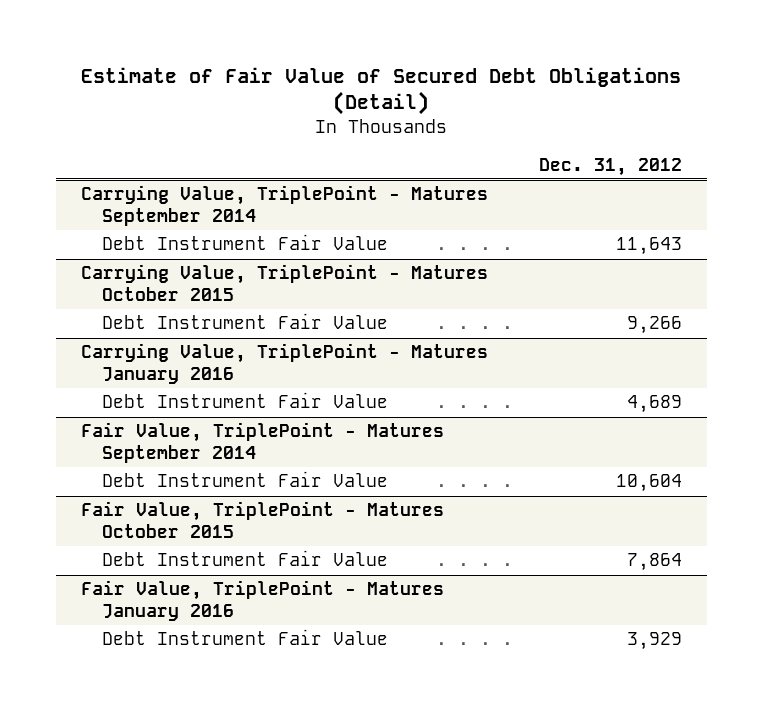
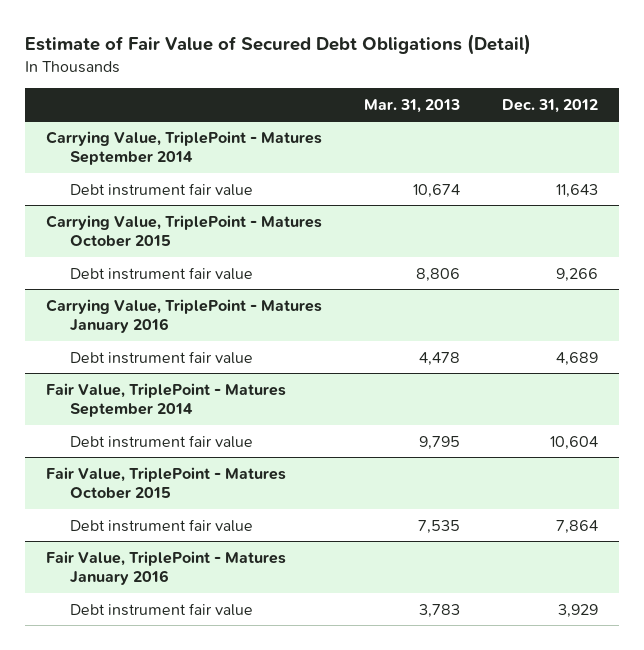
none -> [364,98,461,113] Mar. 31, 2013
[101,234,388,251] Debt Instrument Fair Value -> [69,182,253,196] Debt instrument fair value
[101,313,388,330] Debt Instrument Fair Value -> [69,266,253,280] Debt instrument fair value
[101,392,388,409] Debt Instrument Fair Value -> [69,350,253,364] Debt instrument fair value
[101,471,388,488] Debt Instrument Fair Value -> [69,434,253,448] Debt instrument fair value
[101,550,388,567] Debt Instrument Fair Value -> [69,518,253,532] Debt instrument fair value
[101,629,388,646] Debt Instrument Fair Value -> [69,602,253,616] Debt instrument fair value

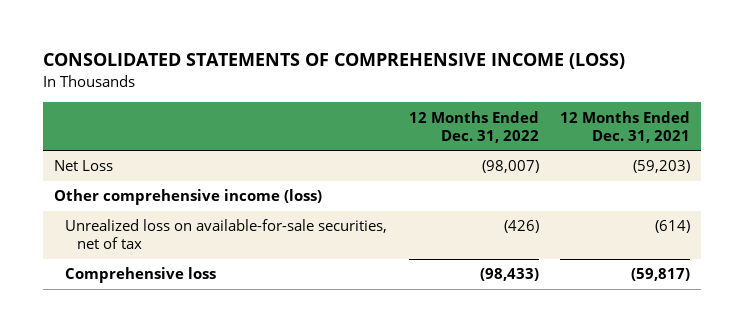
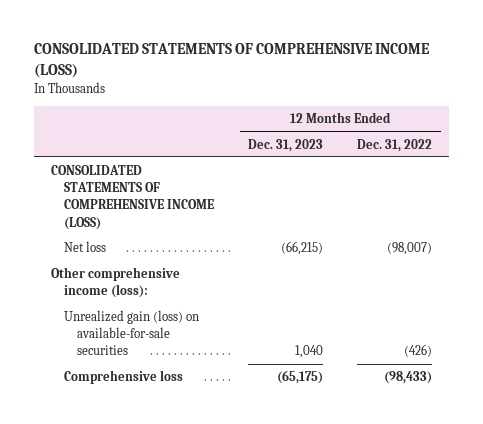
[560,110,691,143] 12 Months Ended Dec. 31, 2021 -> none
none -> [248,138,324,152] Dec. 31, 2023
none -> [50,165,215,230] CONSOLIDATED STATEMENTS OF COMPREHENSIVE INCOME (LOSS)
[53,160,113,172] Net Loss -> [64,241,107,253] Net loss
[53,189,322,206] Other comprehensive income (loss) -> [50,267,180,299] Other comprehensive income (loss):
[65,219,388,250] Unrealized loss on available-for-sale securities, net of tax -> [64,310,200,356] Unrealized gain (loss) on available-for-sale securities

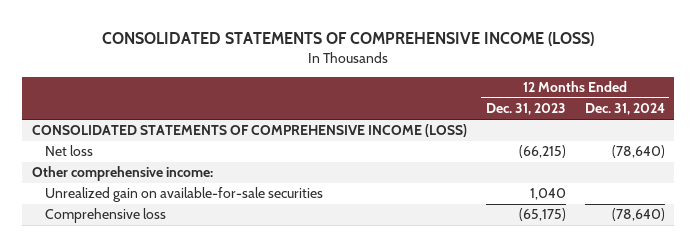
[357,138,433,152] Dec. 31, 2022 -> none
none -> [584,103,665,116] Dec. 31, 2024
[50,267,180,299] Other comprehensive income (loss): -> [31,166,213,182] Other comprehensive income:
[64,310,200,356] Unrealized gain (loss) on available-for-sale securities -> [45,187,324,203] Unrealized gain on available-for-sale securities

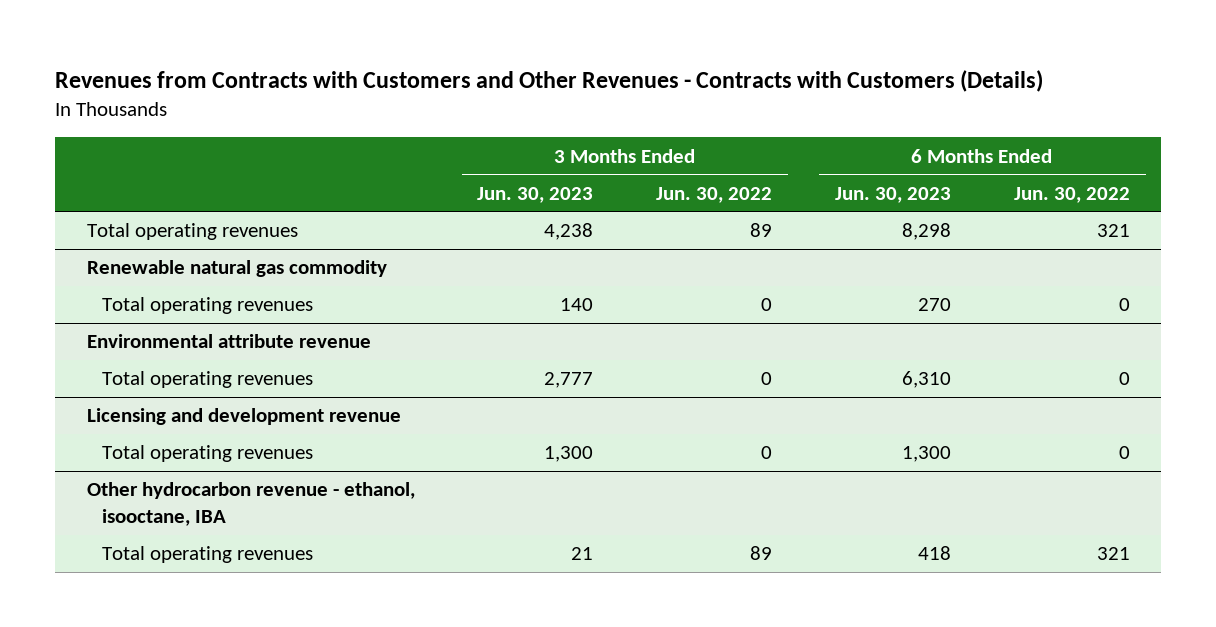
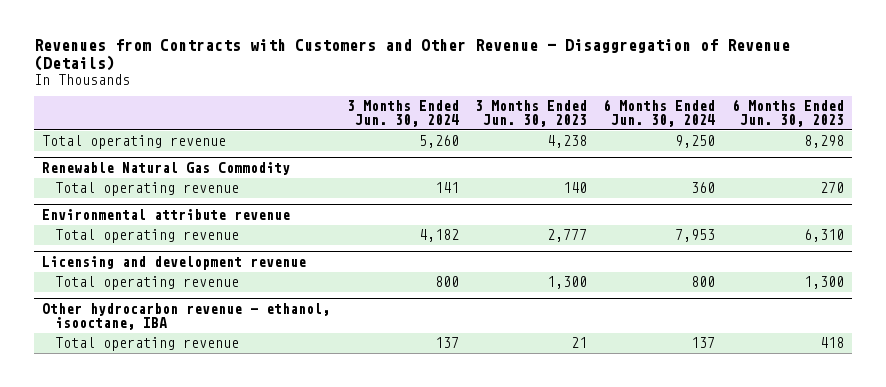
[55,69,1044,92] Revenues from Contracts with Customers and Other Revenues - Contracts with Customers (Details) -> [33,39,790,72] Revenues from Contracts with Customers and Other Revenue - Disaggregation of Revenue (Details)
[656,186,773,203] Jun. 30, 2022 -> none
[1013,186,1130,203] Jun. 30, 2022 -> none
none -> [346,100,459,127] 3 Months Ended Jun. 30, 2024
none -> [603,99,716,127] 6 Months Ended Jun. 30, 2024
[86,223,298,241] Total operating revenues -> [42,135,227,150] Total operating revenue
[86,260,387,278] Renewable natural gas commodity -> [42,162,291,176] Renewable Natural Gas Commodity
[102,297,314,315] Total operating revenues -> [55,182,240,197] Total operating revenue
[102,371,314,389] Total operating revenues -> [55,229,240,244] Total operating revenue
[102,445,314,463] Total operating revenues -> [55,276,240,291] Total operating revenue
[102,546,314,564] Total operating revenues -> [55,337,240,352] Total operating revenue

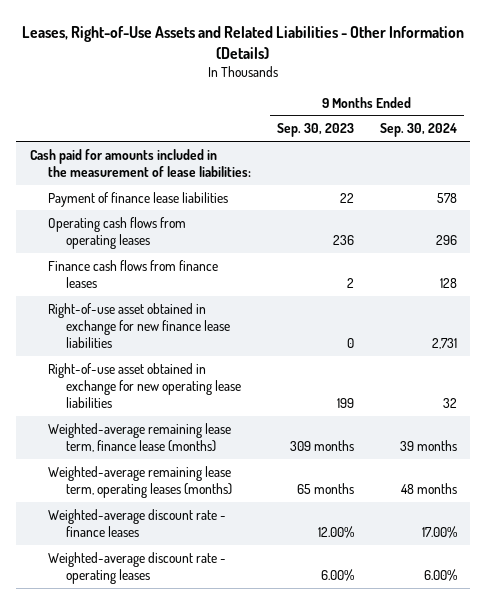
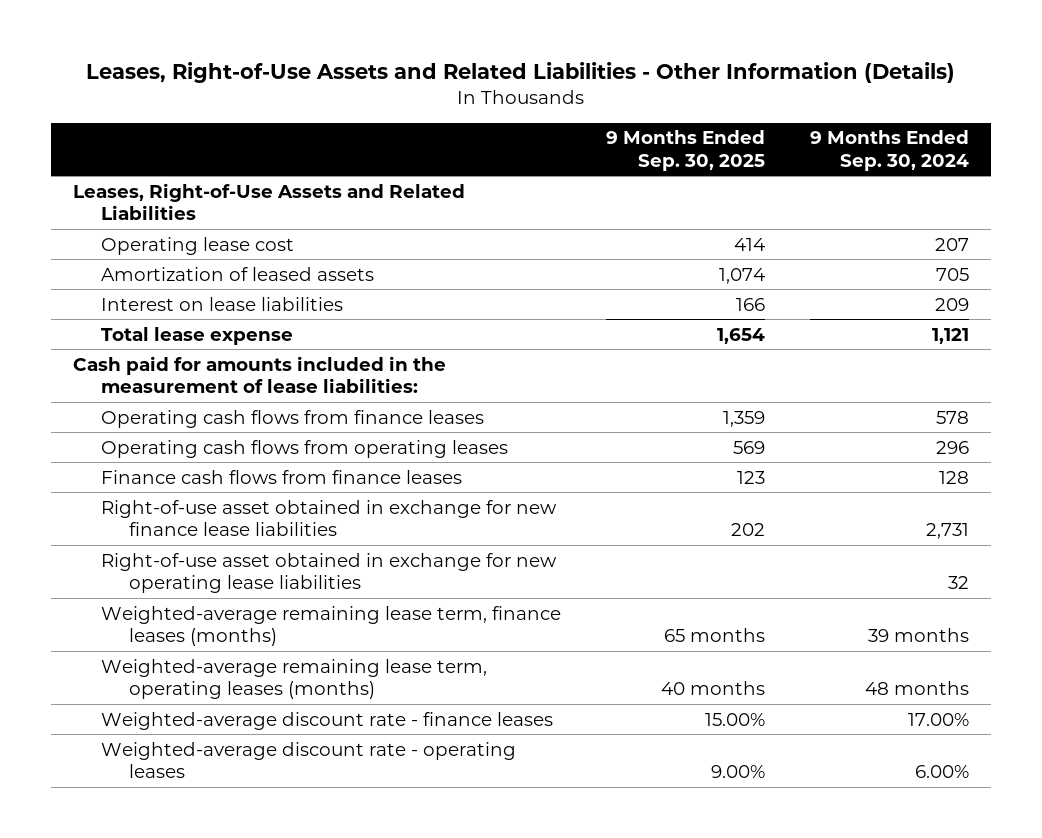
[276,123,354,138] Sep. 30, 2023 -> none
none -> [605,130,765,171] 9 Months Ended Sep. 30, 2025
none -> [73,182,466,220] Leases, Right-of-Use Assets and Related Liabilities
none -> [101,236,295,255] Operating lease cost
none -> [101,266,375,281] Amortization of leased assets
none -> [101,296,344,311] Interest on lease liabilities
none -> [101,326,294,345] Total lease expense
[47,191,228,207] Payment of finance lease liabilities -> [101,409,485,428] Operating cash flows from finance leases
[47,422,231,452] Weighted-average remaining lease term, finance lease (months) -> [101,605,562,646] Weighted-average remaining lease term, finance leases (months)

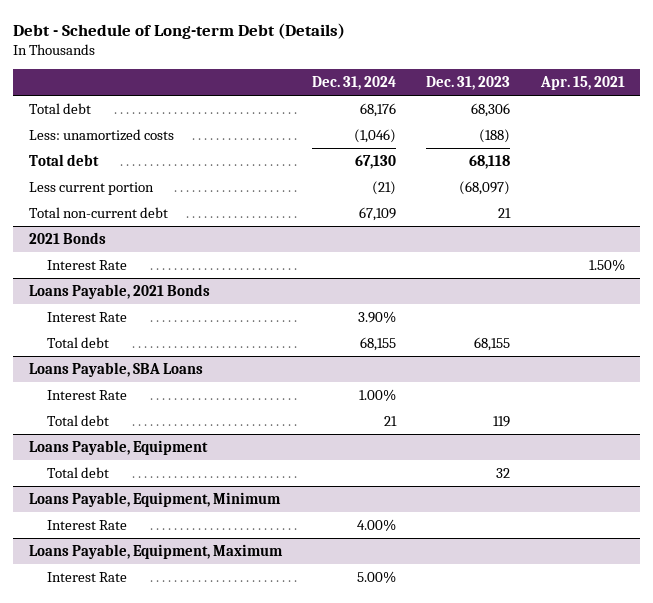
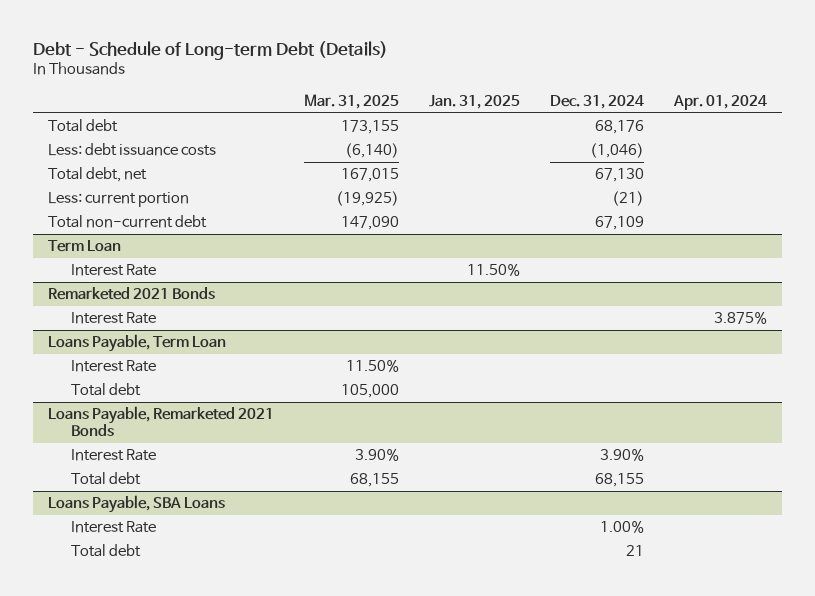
[426,76,511,91] Dec. 31, 2023 -> none
[539,76,625,91] Apr. 15, 2021 -> none
none -> [303,93,399,109] Mar. 31, 2025
none -> [428,94,520,109] Jan. 31, 2025
none -> [673,94,768,110] Apr. 01, 2024
[28,128,174,141] Less: unamortized costs -> [47,143,216,157] Less: debt issuance costs
[28,153,99,166] Total debt -> [47,167,147,183] Total debt, net
[28,181,154,195] Less current portion -> [47,192,189,208] Less: current portion
[28,231,106,244] 2021 Bonds -> none
none -> [47,240,121,253] Term Loan
none -> [47,287,215,301] Remarketed 2021 Bonds
none -> [70,312,156,325] Interest Rate
none -> [47,334,226,353] Loans Payable, Term Loan
none -> [70,360,156,373] Interest Rate
none -> [70,383,141,397] Total debt
[28,283,210,299] Loans Payable, 2021 Bonds -> [47,406,274,438] Loans Payable, Remarketed 2021 Bonds
[28,439,208,455] Loans Payable, Equipment -> none
[47,466,110,478] Total debt -> none
[28,491,281,507] Loans Payable, Equipment, Minimum -> none
[47,519,128,530] Interest Rate -> none
[28,543,283,559] Loans Payable, Equipment, Maximum -> none
[47,571,128,582] Interest Rate -> none

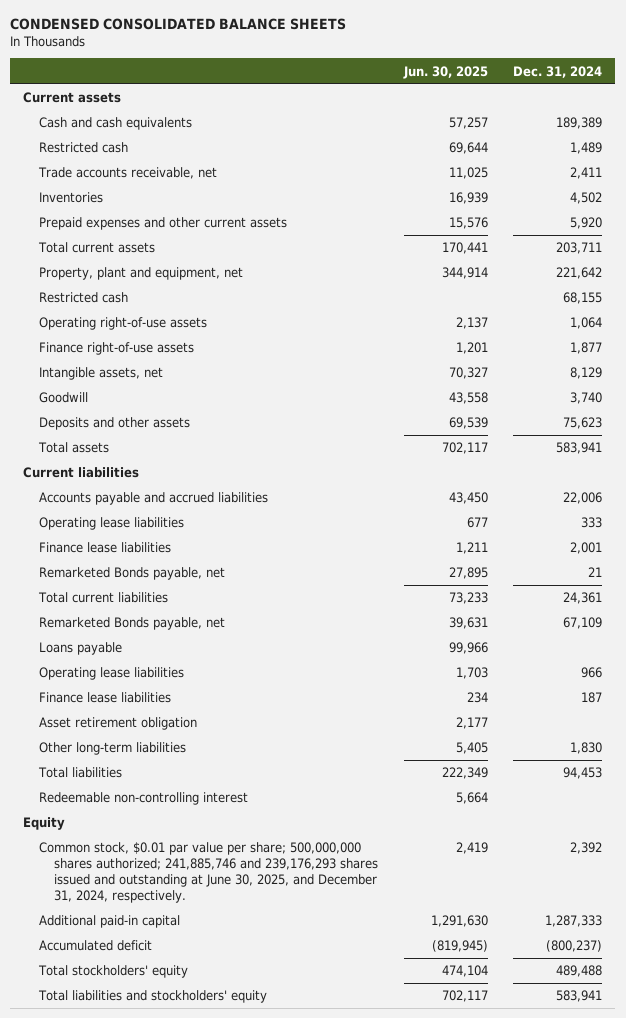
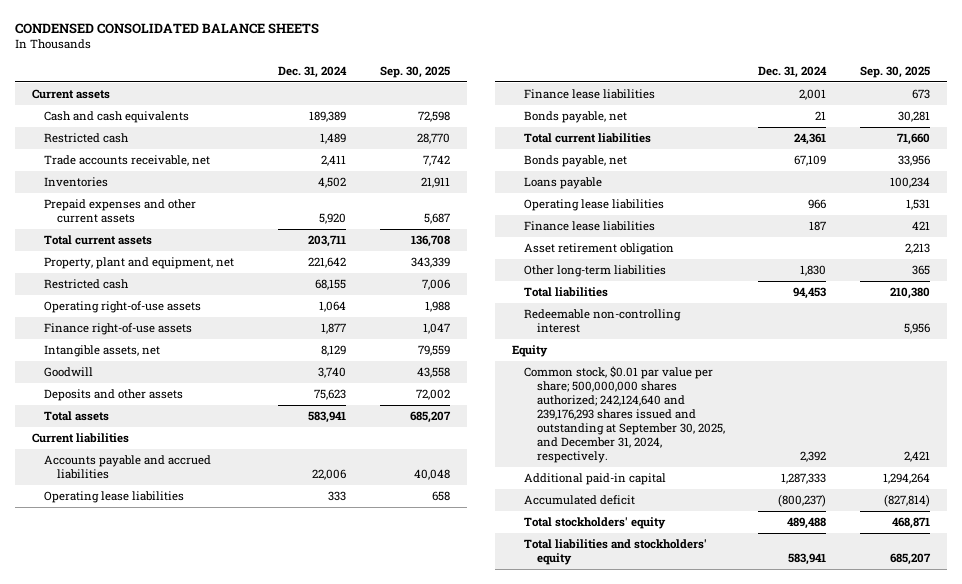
[402,65,488,79] Jun. 30, 2025 -> none
none -> [380,65,451,78] Sep. 30, 2025
[38,567,225,581] Remarketed Bonds payable, net -> [524,111,628,124] Bonds payable, net
[38,617,225,631] Remarketed Bonds payable, net -> [524,155,628,168] Bonds payable, net
[38,842,378,904] Common stock, $0.01 par value per share; 500,000,000 shares authorized; 241,885,746 and 239,176,293 shares issued and outstanding at June 30, 2025, and December 31, 2024, respectively. -> [524,366,725,463] Common stock, $0.01 par value per share; 500,000,000 shares authorized; 242,124,640 and 239,176,293 shares issued and outstanding at September 30, 2025, and December 31, 2024, respectively.

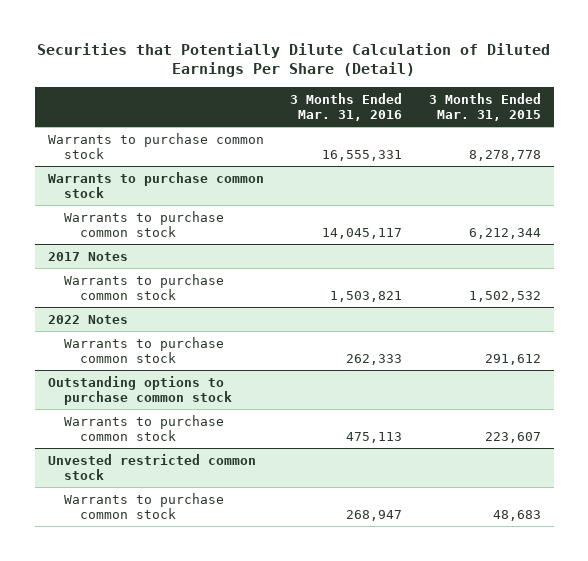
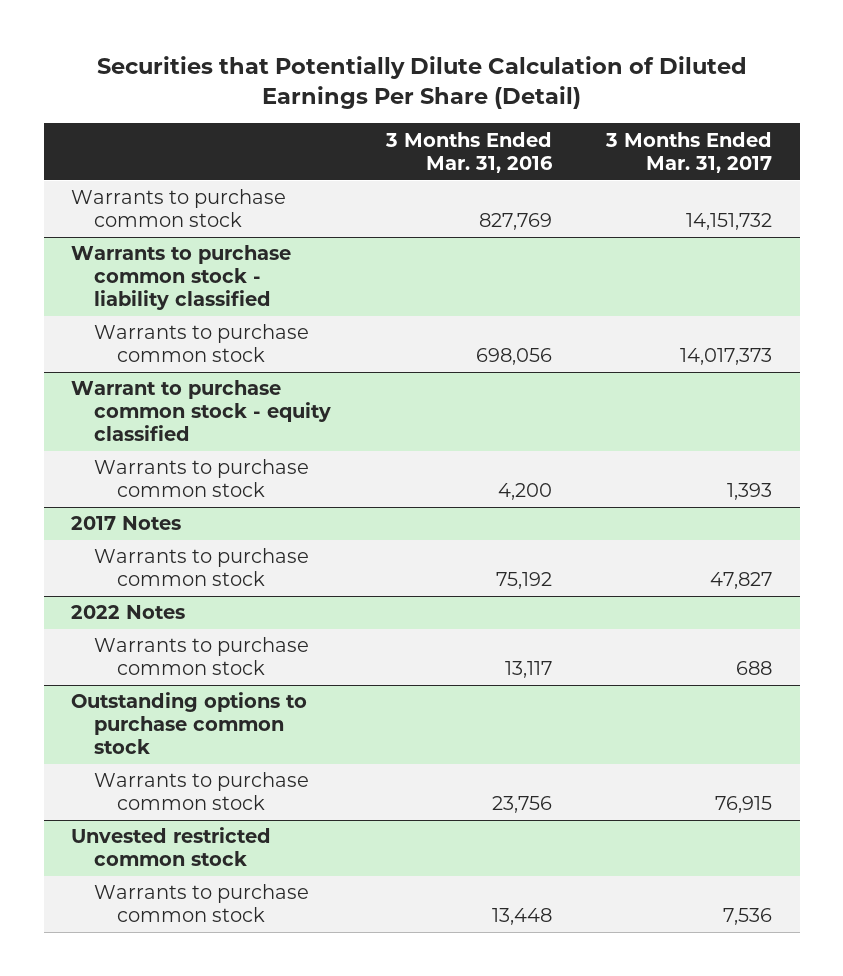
[428,92,541,121] 3 Months Ended Mar. 31, 2015 -> none
none -> [605,131,773,173] 3 Months Ended Mar. 31, 2017
[322,149,403,161] 16,555,331 -> [478,213,552,231] 827,769
[47,171,264,198] Warrants to purchase common stock -> [70,245,291,311] Warrants to purchase common stock - liability classified
[322,227,403,239] 14,045,117 -> [475,348,552,366] 698,056
none -> [70,380,331,442] Warrant to purchase common stock - equity classified
none -> [93,459,309,498] Warrants to purchase common stock
[330,290,403,302] 1,503,821 -> [495,572,552,590] 75,192
[346,353,403,365] 262,333 -> [504,661,552,679] 13,117
[346,431,403,443] 475,113 -> [491,796,552,814] 23,756
[346,509,403,521] 268,947 -> [491,908,552,926] 13,448

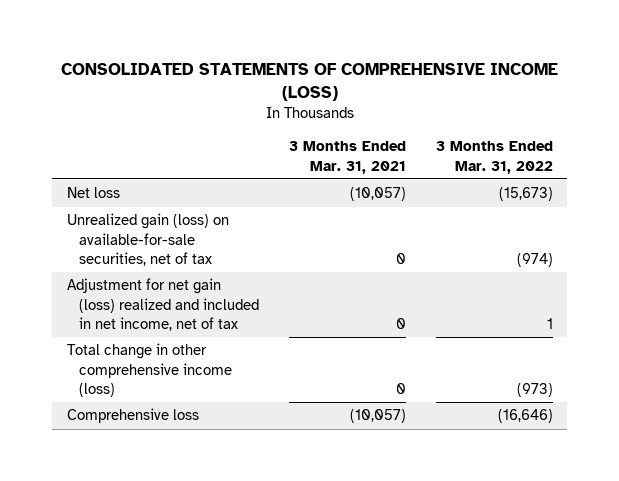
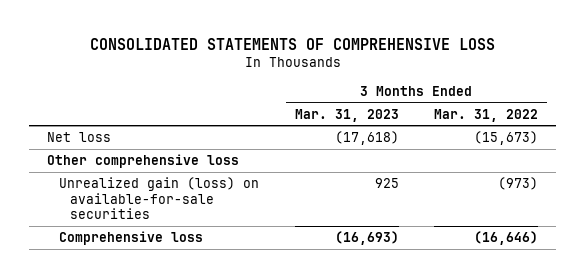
[60,62,558,101] CONSOLIDATED STATEMENTS OF COMPREHENSIVE INCOME (LOSS) -> [89,37,495,50] CONSOLIDATED STATEMENTS OF COMPREHENSIVE LOSS
[288,141,406,174] 3 Months Ended Mar. 31, 2021 -> none
none -> [294,108,399,122] Mar. 31, 2023
[66,278,259,332] Adjustment for net gain (loss) realized and included in net income, net of tax -> none
[66,343,232,398] Total change in other comprehensive income (loss) -> none
none -> [47,154,240,169] Other comprehensive loss
[66,213,229,267] Unrealized gain (loss) on available-for-sale securities, net of tax -> [58,177,259,220] Unrealized gain (loss) on available-for-sale securities
[516,253,553,268] (974) -> [498,177,539,191] (973)

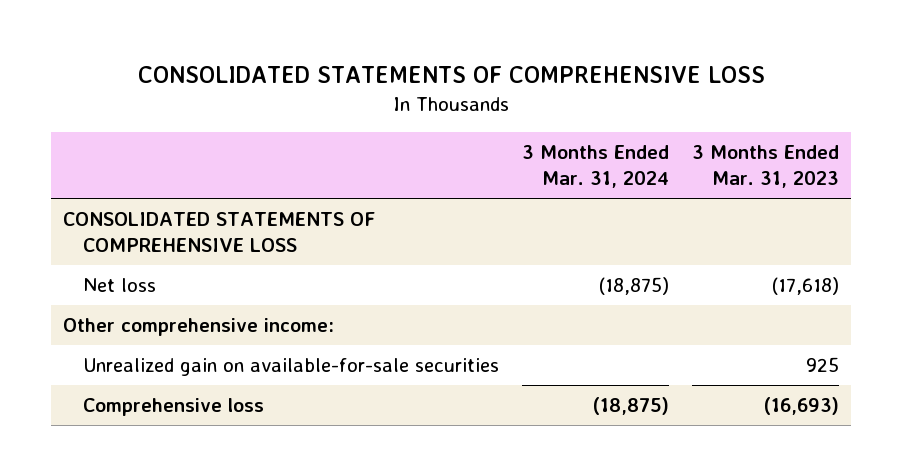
[434,108,539,122] Mar. 31, 2022 -> none
none -> [522,144,670,189] 3 Months Ended Mar. 31, 2024
none -> [62,211,375,253] CONSOLIDATED STATEMENTS OF COMPREHENSIVE LOSS
[47,154,240,169] Other comprehensive loss -> [62,317,334,336] Other comprehensive income:
[58,177,259,220] Unrealized gain (loss) on available-for-sale securities -> [83,357,500,376] Unrealized gain on available-for-sale securities

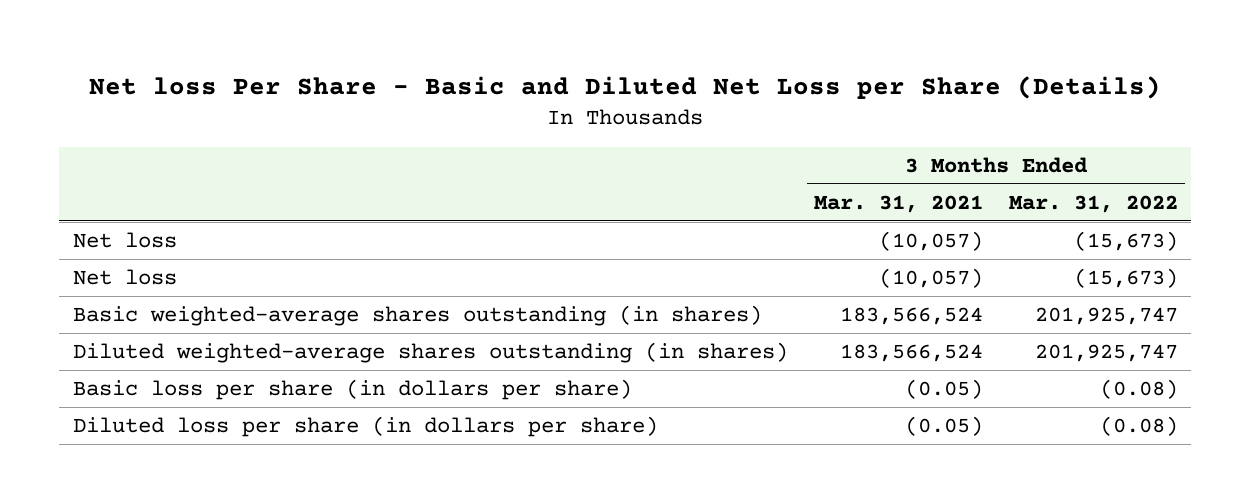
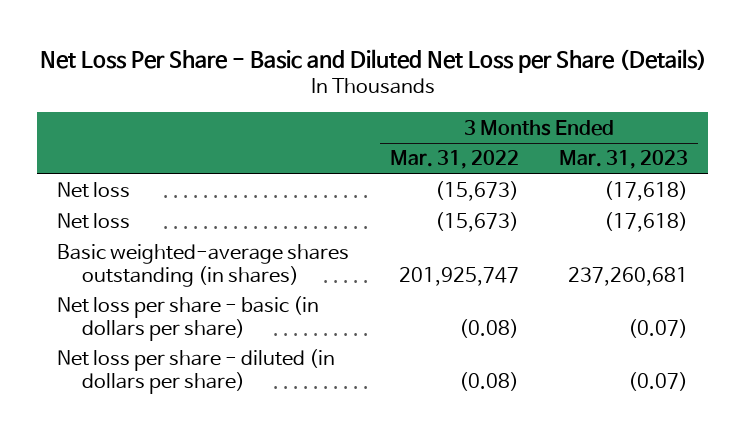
[89,76,1162,100] Net loss Per Share - Basic and Diluted Net Loss per Share (Details) -> [39,49,707,74] Net Loss Per Share - Basic and Diluted Net Loss per Share (Details)
[813,194,983,213] Mar. 31, 2021 -> none
none -> [558,150,688,170] Mar. 31, 2023
[72,341,788,363] Diluted weighted-average shares outstanding (in shares) -> none
[72,378,632,400] Basic loss per share (in dollars per share) -> [57,296,320,341] Net loss per share - basic (in dollars per share)
[72,415,658,437] Diluted loss per share (in dollars per share) -> [57,349,336,394] Net loss per share - diluted (in dollars per share)

